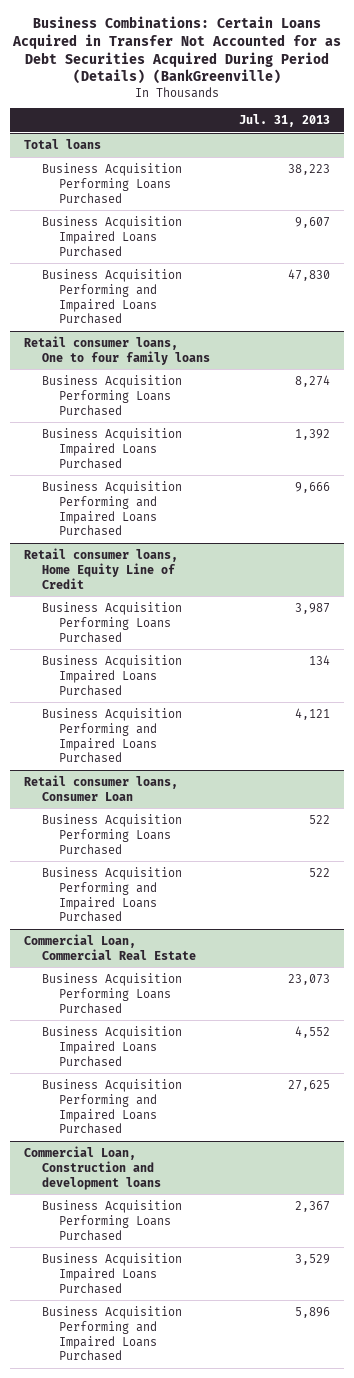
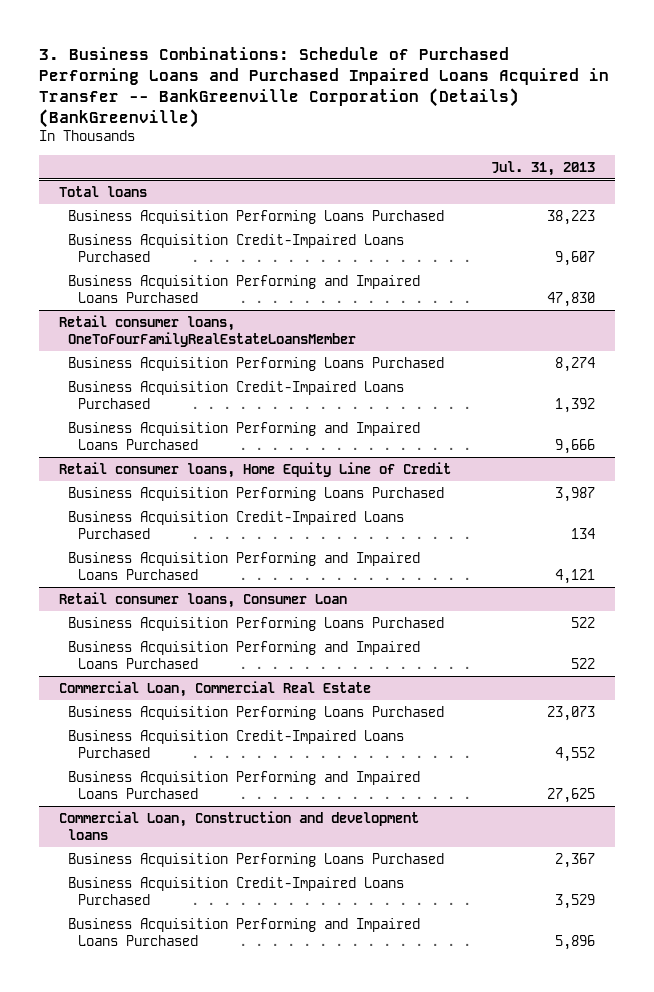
[11,15,341,85] Business Combinations: Certain Loans Acquired in Transfer Not Accounted for as Debt Securities Acquired During Period (Details) (BankGreenville) -> [38,46,609,129] 3. Business Combinations: Schedule of Purchased Performing Loans and Purchased Impaired Loans Acquired in Transfer -- BankGreenville Corporation (Details) (BankGreenville)
[41,215,182,257] Business Acquisition Impaired Loans Purchased -> [68,233,405,262] Business Acquisition Credit-Impaired Loans Purchased
[24,335,210,365] Retail consumer loans, One to four family loans -> none
none -> [58,314,357,347] Retail consumer loans, OneToFourFamilyRealEstateLoansMember
[41,427,182,469] Business Acquisition Impaired Loans Purchased -> [68,380,405,409] Business Acquisition Credit-Impaired Loans Purchased
[41,654,182,696] Business Acquisition Impaired Loans Purchased -> [68,510,405,539] Business Acquisition Credit-Impaired Loans Purchased
[41,1025,182,1067] Business Acquisition Impaired Loans Purchased -> [68,729,405,758] Business Acquisition Credit-Impaired Loans Purchased
[41,1252,182,1294] Business Acquisition Impaired Loans Purchased -> [68,876,405,905] Business Acquisition Credit-Impaired Loans Purchased

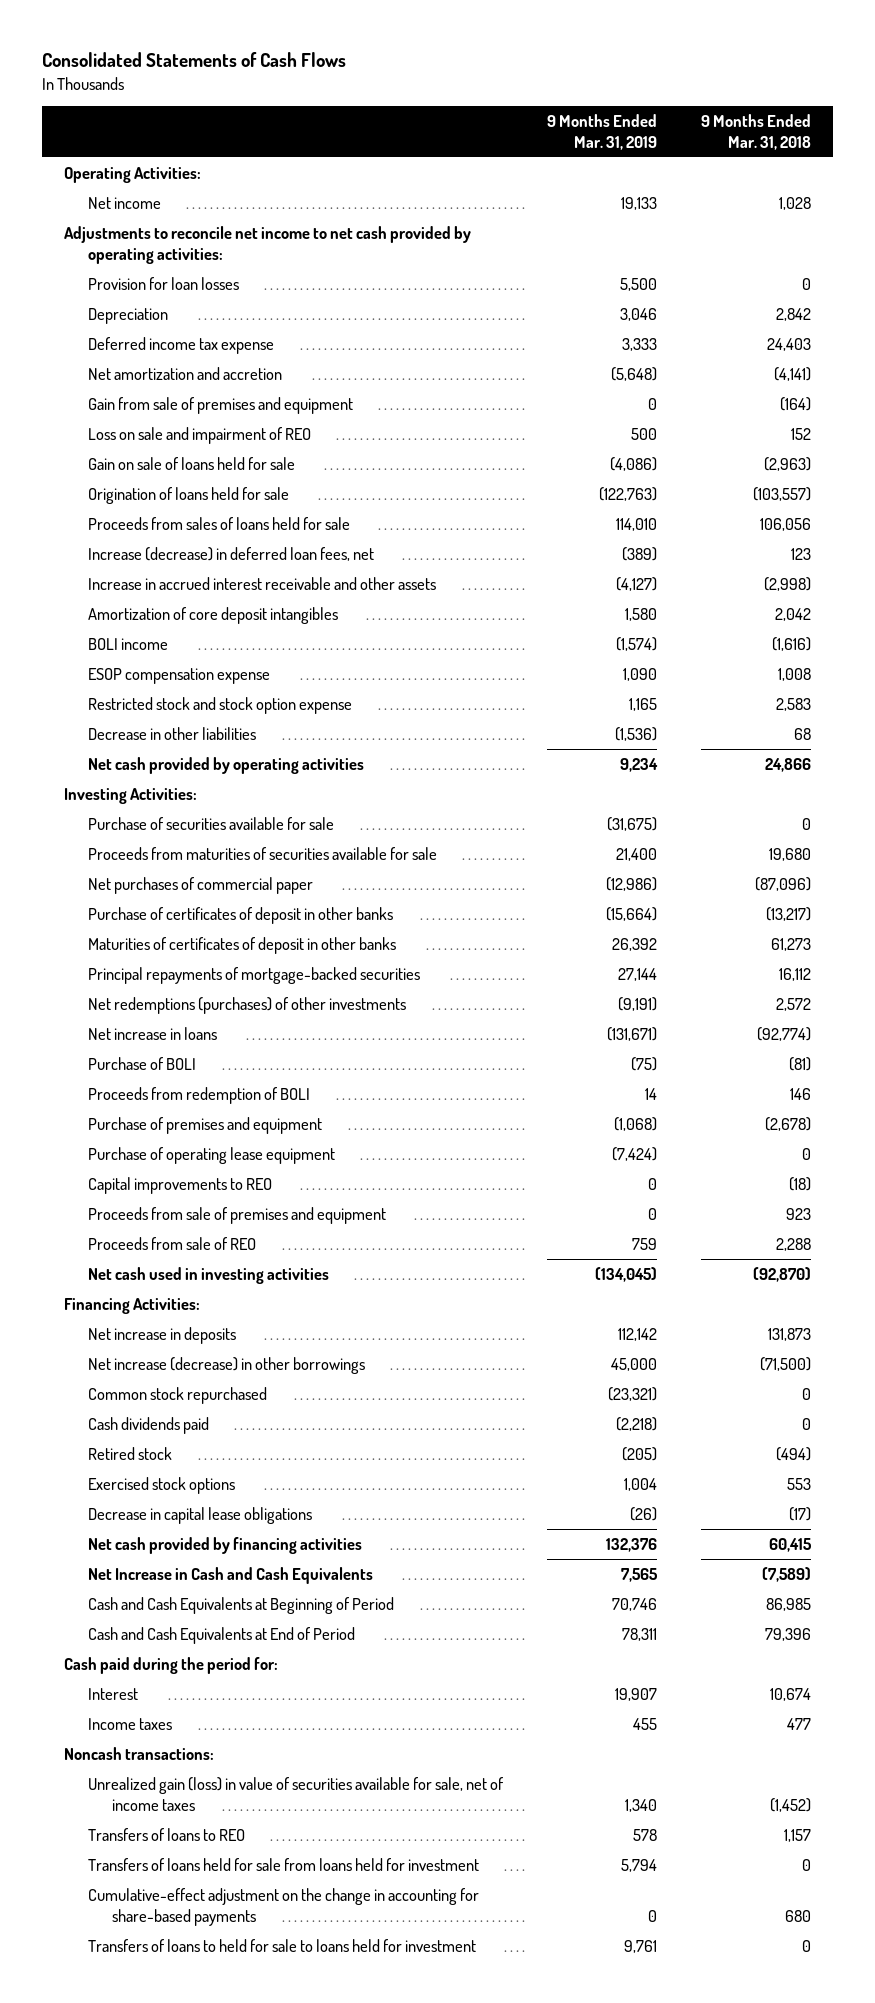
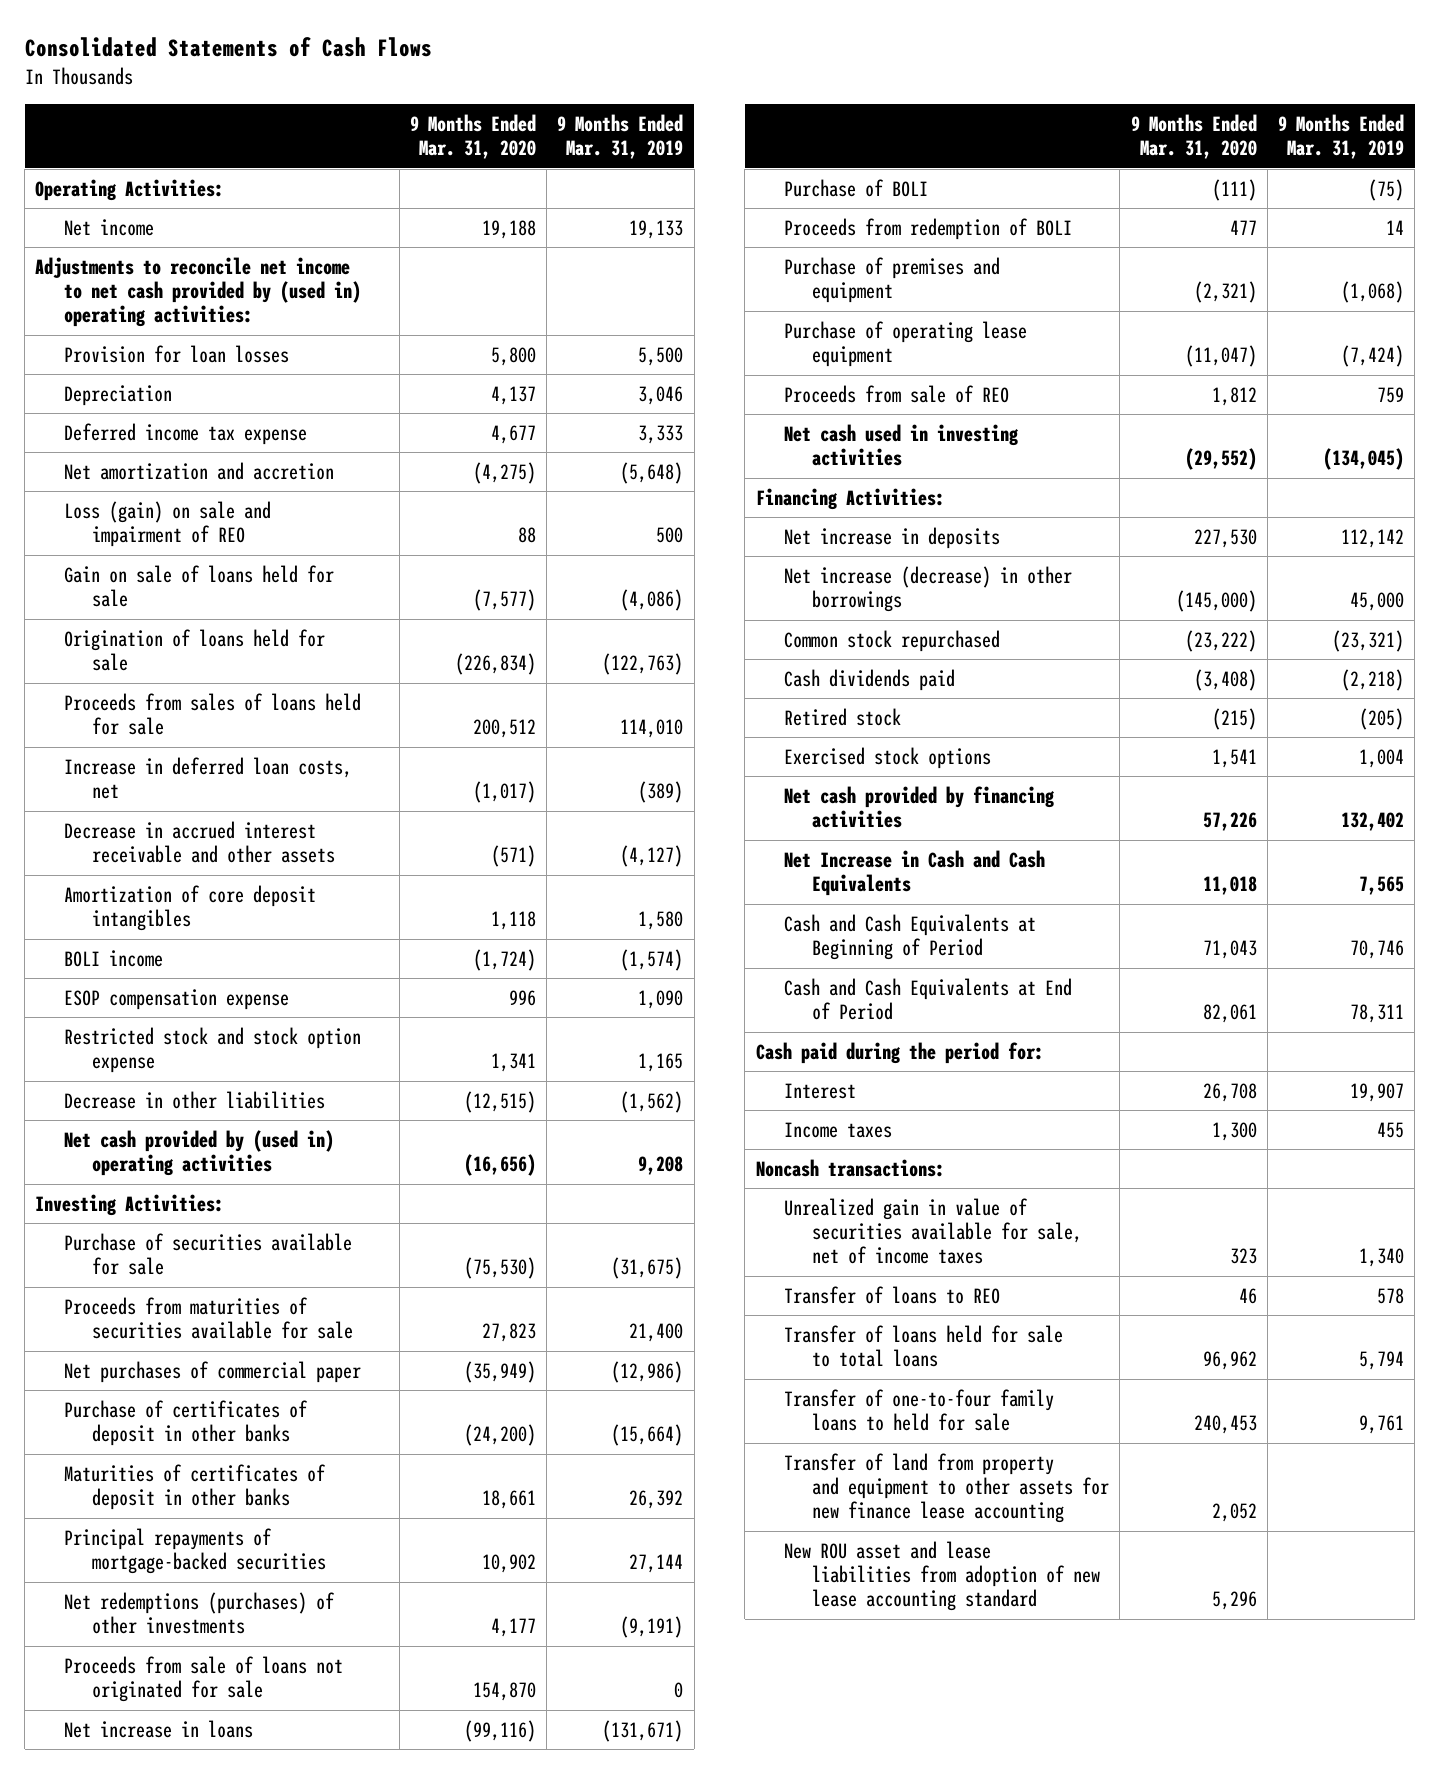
[701,113,812,150] 9 Months Ended Mar. 31, 2018 -> none
none -> [410,113,537,160] 9 Months Ended Mar. 31, 2020
[64,225,472,264] Adjustments to reconcile net income to net cash provided by operating activities: -> [35,256,361,328] Adjustments to reconcile net income to net cash provided by (used in) operating activities:
[88,396,354,414] Gain from sale of premises and equipment -> none
[88,426,312,444] Loss on sale and impairment of REO -> [63,500,271,548] Loss (gain) on sale and impairment of REO
[88,546,375,561] Increase (decrease) in deferred loan fees, net -> [63,756,352,800] Increase in deferred loan costs, net
[88,576,437,590] Increase in accrued interest receivable and other assets -> [63,820,335,864] Decrease in accrued interest receivable and other assets
[615,726,658,741] (1,536) -> [620,1090,684,1113] (1,562)
[88,756,365,774] Net cash provided by operating activities -> [63,1129,334,1177] Net cash provided by (used in) operating activities
[620,757,659,772] 9,234 -> [638,1156,684,1176] 9,208
none -> [63,1655,343,1703] Proceeds from sale of loans not originated for sale
[88,1176,273,1194] Capital improvements to REO -> none
[88,1206,387,1224] Proceeds from sale of premises and equipment -> none
[88,1506,313,1524] Decrease in capital lease obligations -> none
[606,1537,658,1552] 132,376 -> [1340,812,1404,832] 132,402
[88,1857,480,1871] Transfers of loans held for sale from loans held for investment -> none
[88,1887,480,1926] Cumulative-effect adjustment on the change in accounting for share-based payments -> none
[88,1776,505,1811] Unrealized gain (loss) in value of securities available for sale, net of income taxes -> [783,1197,1083,1265] Unrealized gain in value of securities available for sale, net of income taxes
none -> [783,1285,1000,1304] Transfer of loans to REO
[88,1827,246,1841] Transfers of loans to REO -> [783,1324,1063,1368] Transfer of loans held for sale to total loans
[633,1828,658,1841] 578 -> [1358,1351,1404,1371] 5,794
[88,1938,477,1952] Transfers of loans to held for sale to loans held for investment -> [783,1388,1054,1432] Transfer of one-to-four family loans to held for sale
none -> [783,1452,1110,1524] Transfer of land from property and equipment to other assets for new finance lease accounting
none -> [783,1540,1101,1612] New ROU asset and lease liabilities from adoption of new lease accounting standard

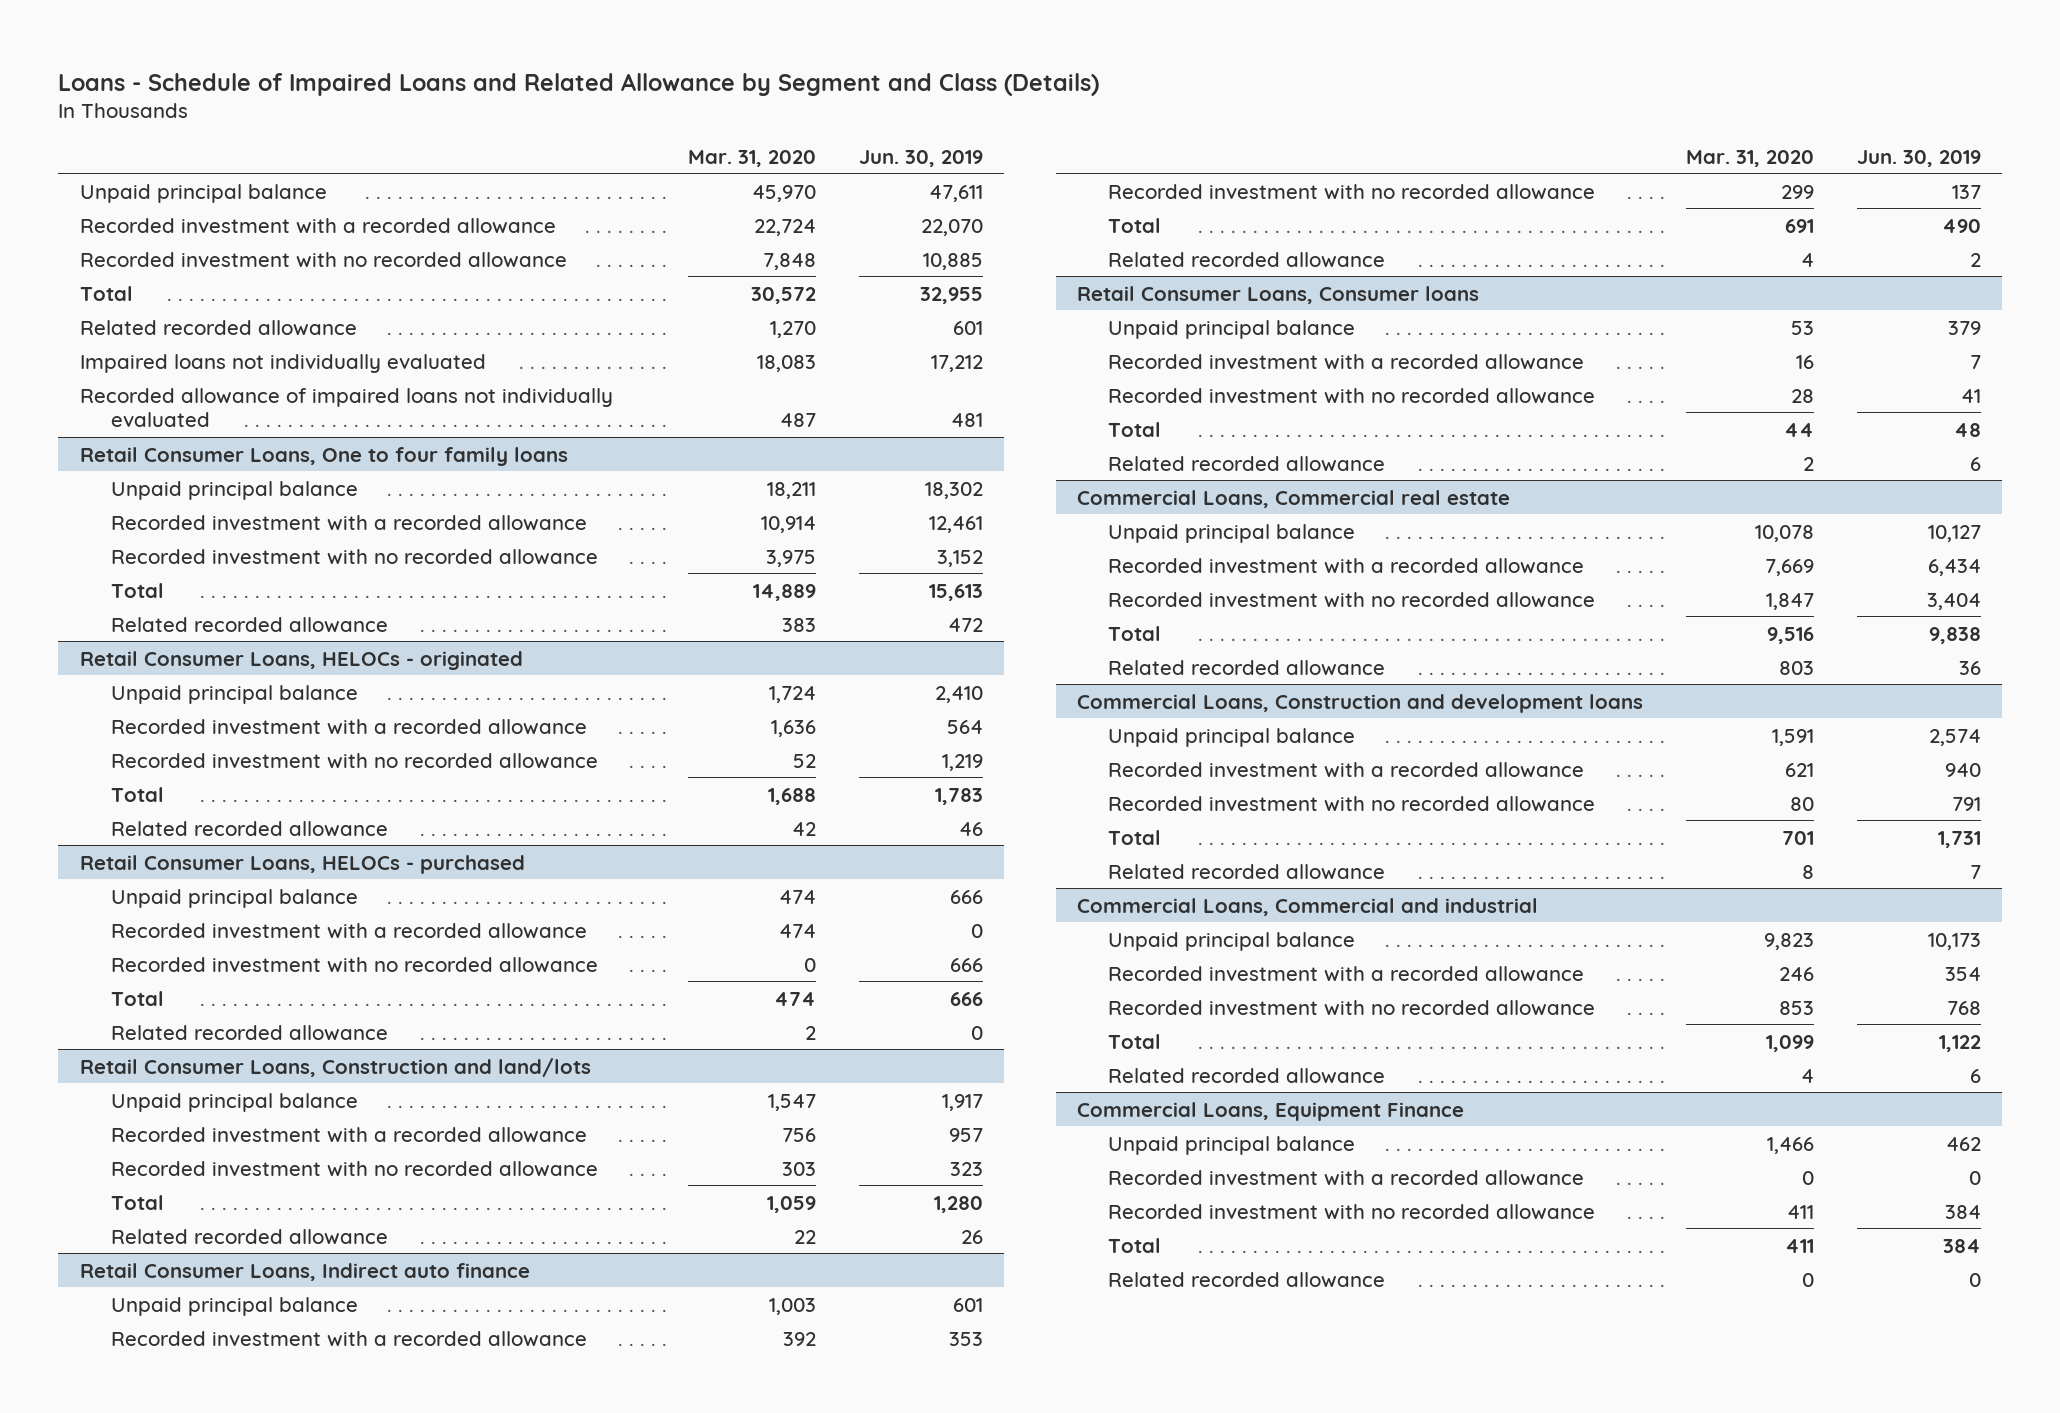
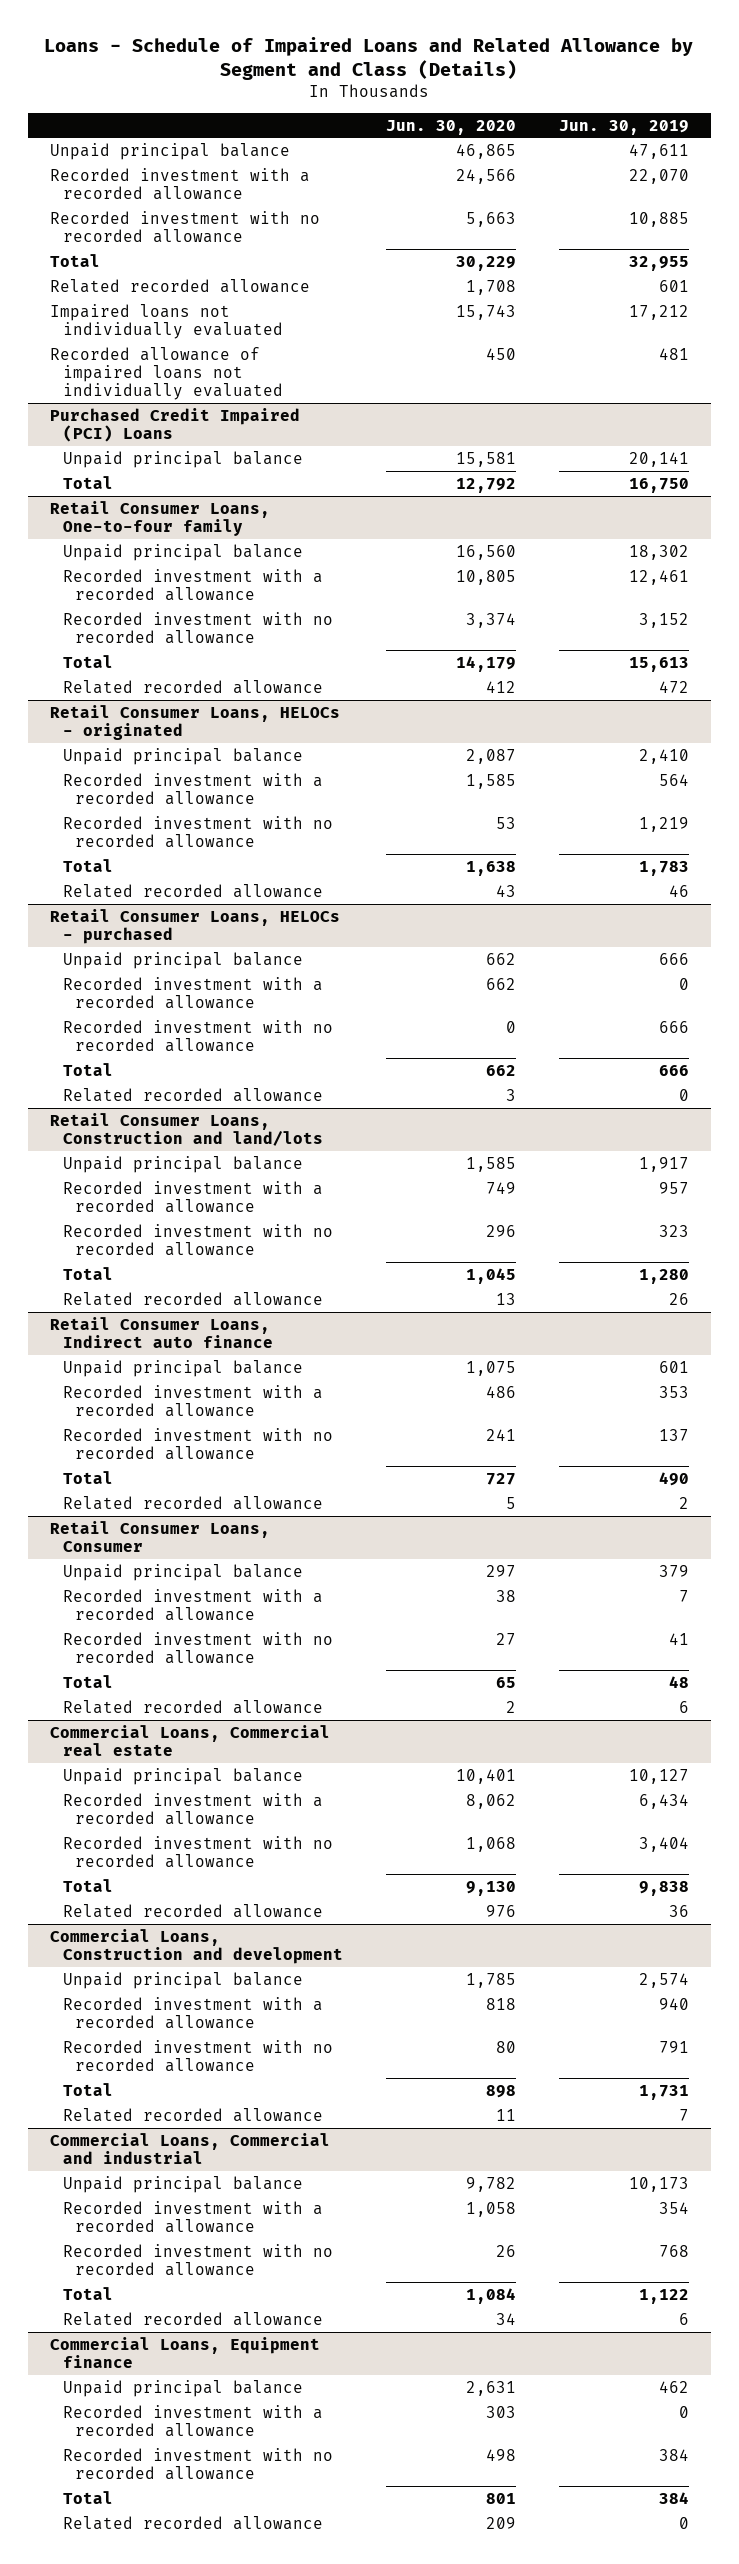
[688,149,817,167] Mar. 31, 2020 -> none
none -> [385,119,516,135] Jun. 30, 2020
none -> [49,407,300,443] Purchased Credit Impaired (PCI) Loans
none -> [62,450,303,468] Unpaid principal balance
none -> [62,475,113,489] Total
[79,446,568,466] Retail Consumer Loans, One to four family loans -> [49,500,270,537] Retail Consumer Loans, One-to-four family
[1077,285,1480,304] Retail Consumer Loans, Consumer loans -> [49,1520,270,1553] Retail Consumer Loans, Consumer
[1077,693,1644,713] Commercial Loans, Construction and development loans -> [49,1928,343,1965] Commercial Loans, Construction and development
[1077,1101,1465,1121] Commercial Loans, Equipment Finance -> [49,2336,320,2369] Commercial Loans, Equipment finance

